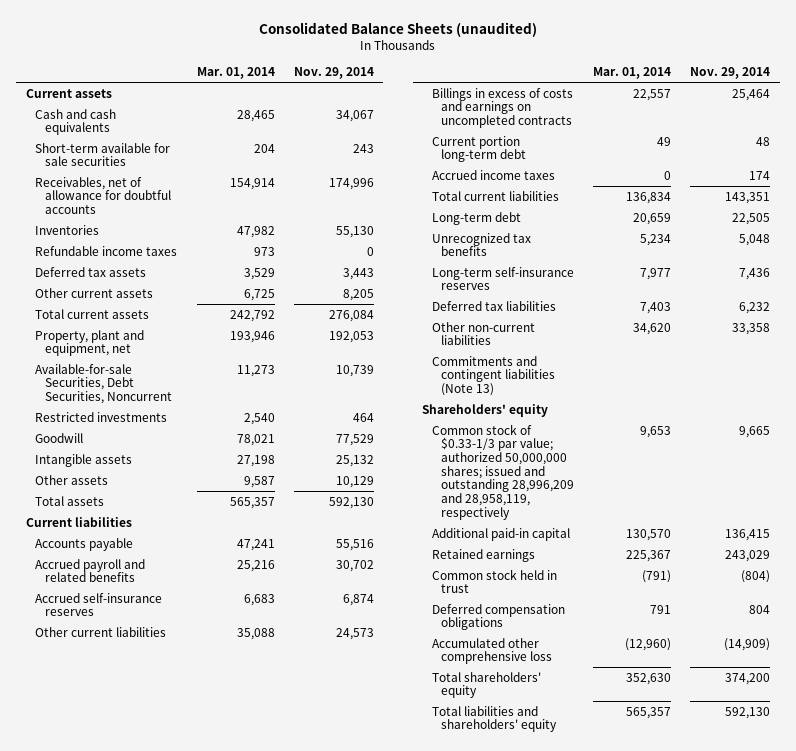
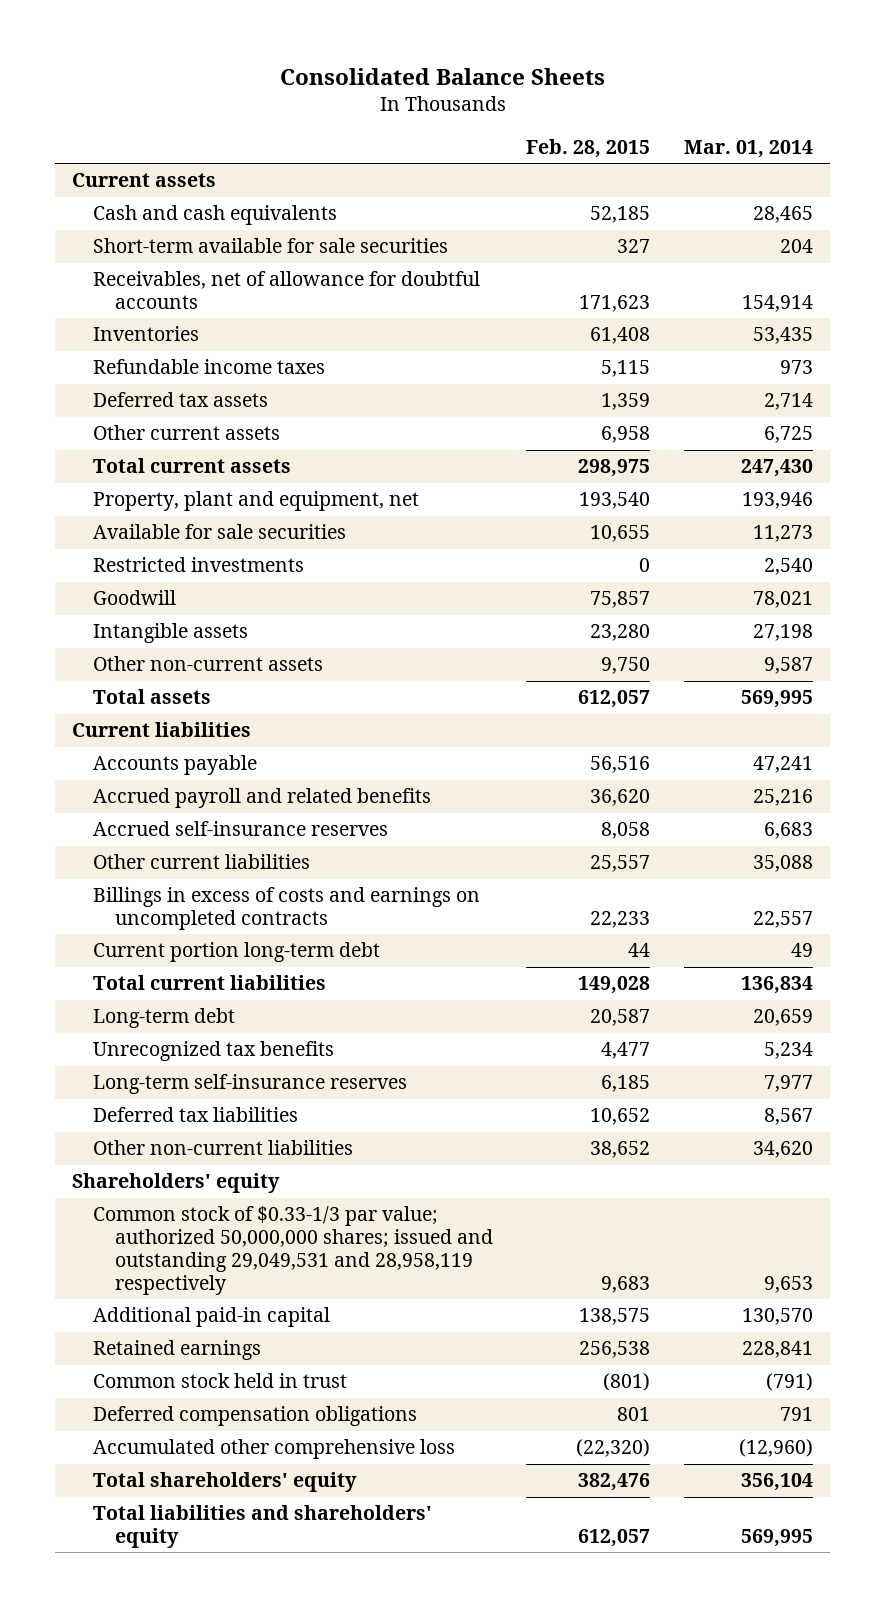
[258,22,537,38] Consolidated Balance Sheets (unaudited) -> [279,68,605,86] Consolidated Balance Sheets
[293,67,374,80] Nov. 29, 2014 -> none
none -> [526,139,651,159] Feb. 28, 2015
[236,225,275,238] 47,982 -> [753,327,814,345] 53,435
[243,267,275,280] 3,529 -> [764,393,814,411] 2,714
[229,309,275,322] 242,792 -> [741,459,814,478] 247,430
[35,363,172,404] Available-for-sale Securities, Debt Securities, Noncurrent -> [93,524,347,540] Available for sale securities
[35,474,109,485] Other assets -> [93,656,324,672] Other non-current assets
[229,496,275,509] 565,357 -> [741,690,814,709] 569,995
[431,169,555,180] Accrued income taxes -> none
[640,301,672,314] 7,403 -> [764,1108,814,1126] 8,567
[431,355,556,396] Commitments and contingent liabilities (Note 13) -> none
[431,423,575,520] Common stock of $0.33-1/3 par value; authorized 50,000,000 shares; issued and outstanding 28,996,209 and 28,958,119, respectively -> [93,1206,493,1295] Common stock of $0.33-1/3 par value; authorized 50,000,000 shares; issued and outstanding 29,049,531 and 28,958,119 respectively
[626,549,672,562] 225,367 -> [742,1341,814,1359] 228,841
[626,672,672,685] 352,630 -> [741,1473,814,1492] 356,104
[626,706,672,719] 565,357 -> [741,1529,814,1548] 569,995

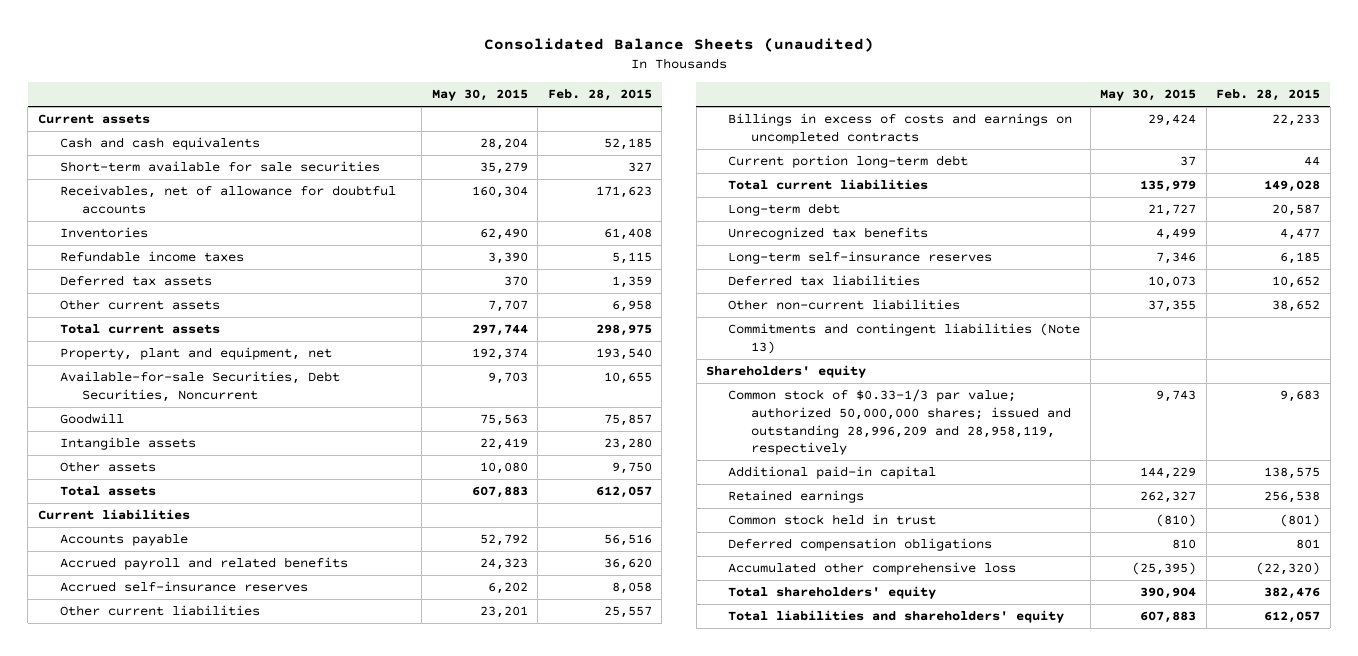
[279,68,605,86] Consolidated Balance Sheets -> [484,38,875,53] Consolidated Balance Sheets (unaudited)
[684,140,814,159] Mar. 01, 2014 -> none
none -> [431,89,528,102] May 30, 2015
[93,557,305,573] Restricted investments -> none
[93,524,347,540] Available for sale securities -> [59,371,340,402] Available-for-sale Securities, Debt Securities, Noncurrent
[93,656,324,672] Other non-current assets -> [59,461,156,473] Other assets
none -> [728,323,1081,354] Commitments and contingent liabilities (Note 13)
[93,1206,493,1295] Common stock of $0.33-1/3 par value; authorized 50,000,000 shares; issued and outstanding 29,049,531 and 28,958,119 respectively -> [728,389,1071,456] Common stock of $0.33-1/3 par value; authorized 50,000,000 shares; issued and outstanding 28,996,209 and 28,958,119, respectively

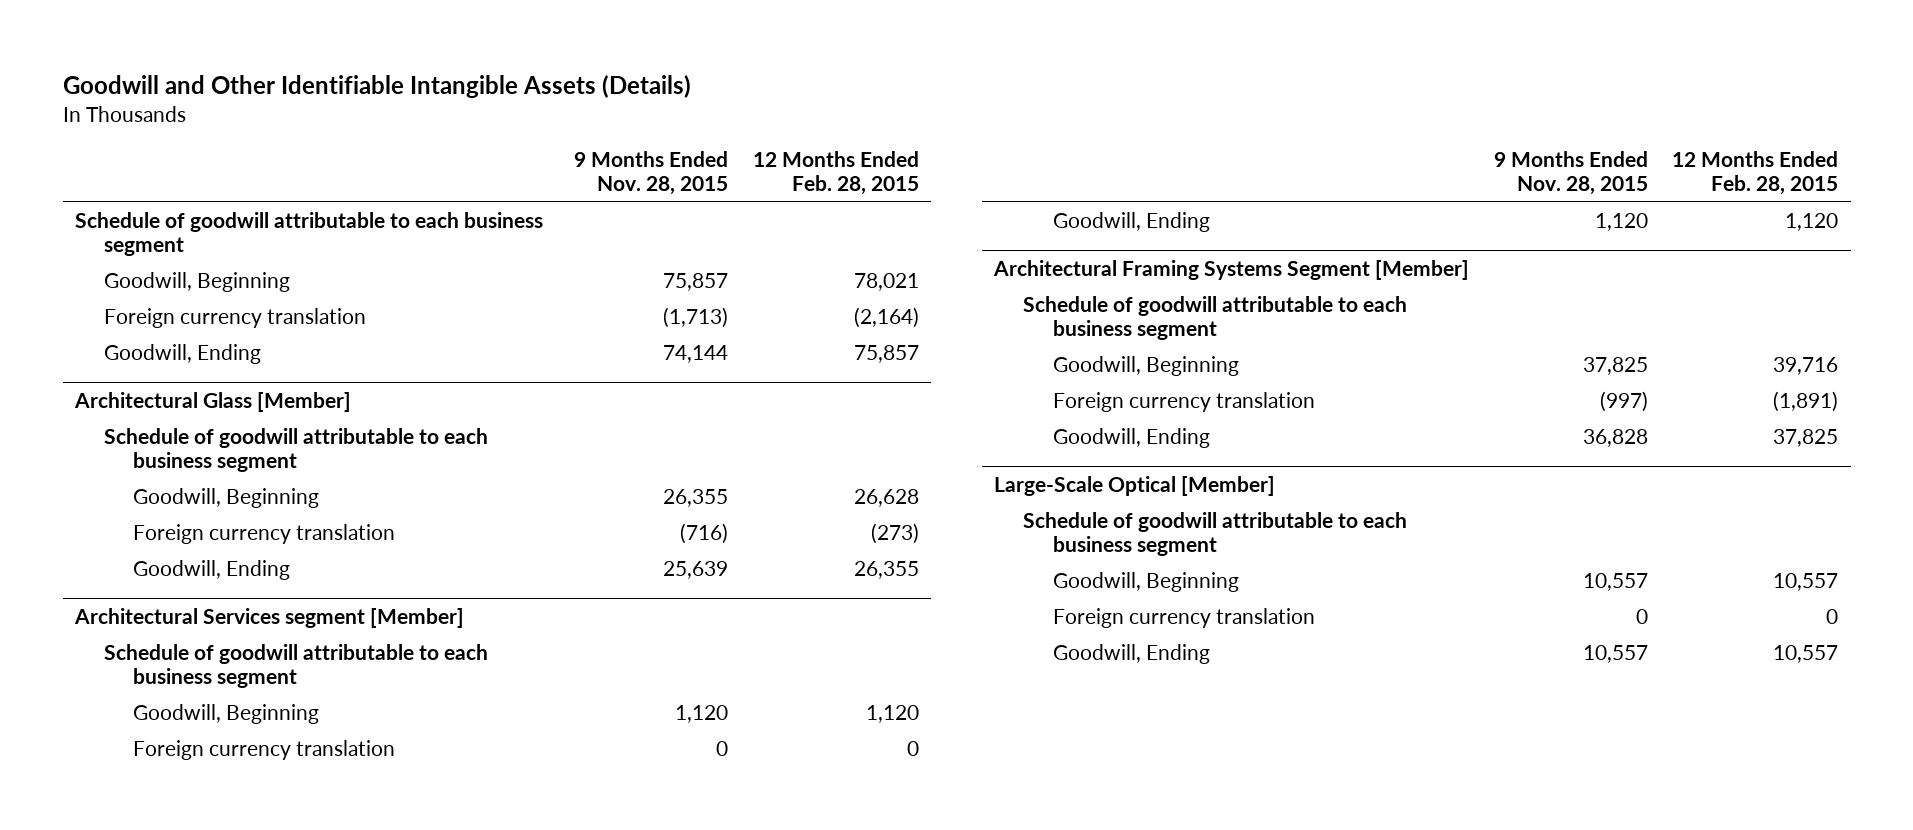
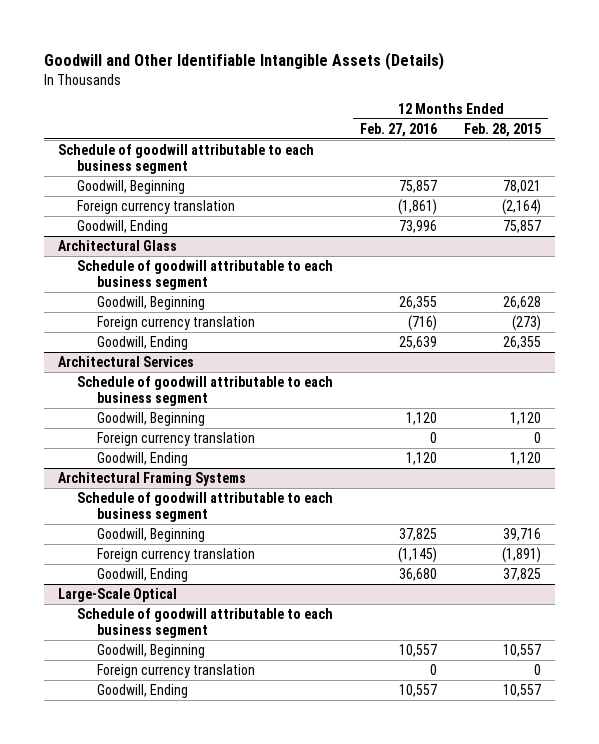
[574,151,729,196] 9 Months Ended Nov. 28, 2015 -> none
none -> [360,122,438,137] Feb. 27, 2016
[73,392,351,413] Architectural Glass [Member] -> [57,239,177,251] Architectural Glass
[73,608,464,629] Architectural Services segment [Member] -> [57,355,194,367] Architectural Services
[993,260,1470,281] Architectural Framing Systems Segment [Member] -> [57,471,246,486] Architectural Framing Systems
[994,476,1276,497] Large-Scale Optical [Member] -> [57,587,177,602] Large-Scale Optical

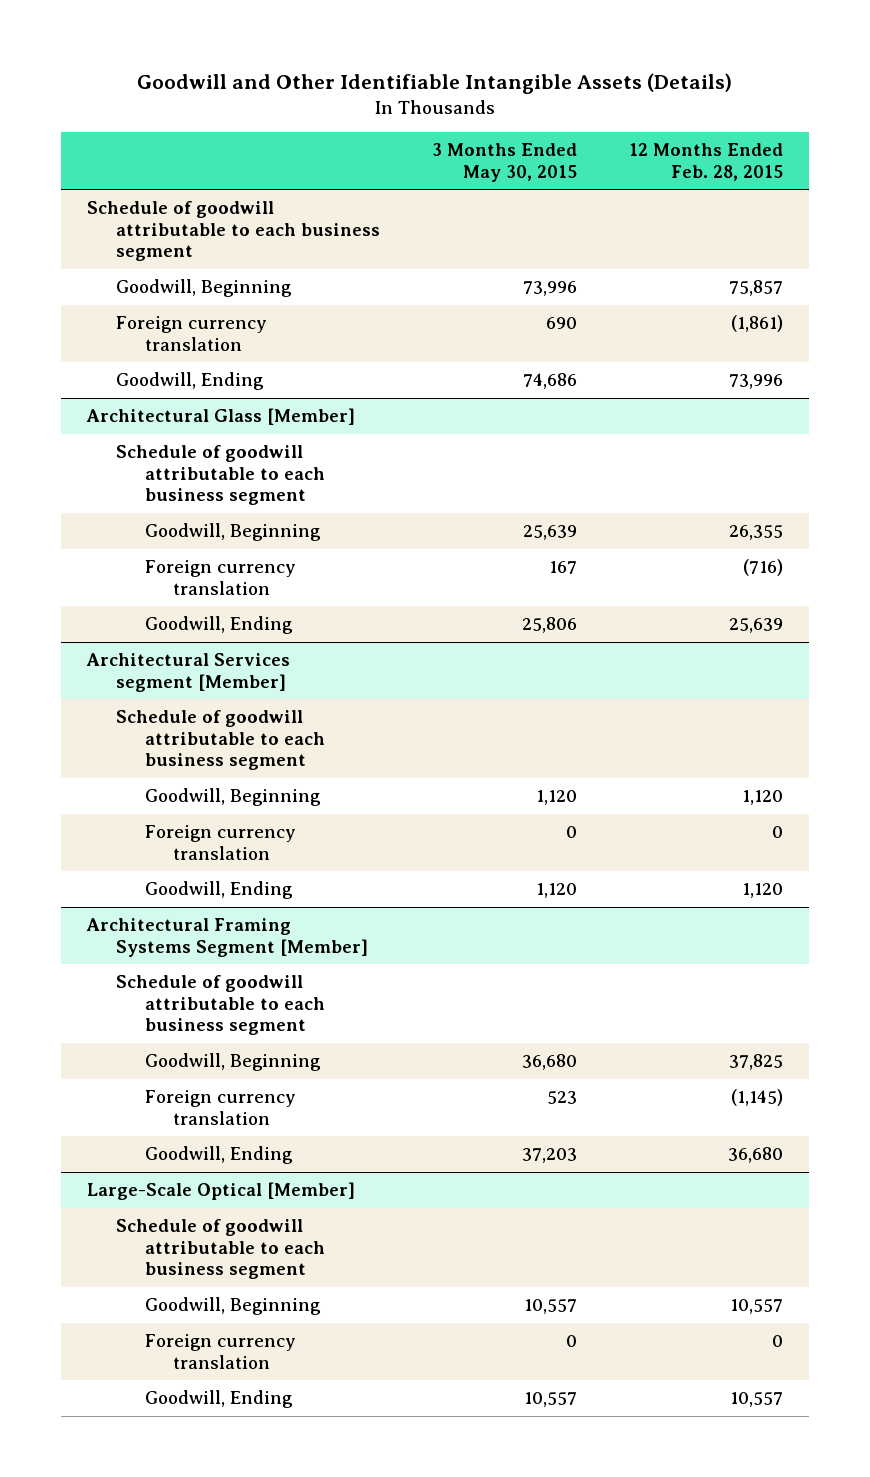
[360,122,438,137] Feb. 27, 2016 -> none
none -> [432,143,578,182] 3 Months Ended May 30, 2015
[503,179,542,193] 78,021 -> [729,280,784,297] 75,857
[502,198,542,215] (2,164) -> [731,315,784,333] (1,861)
[503,219,542,233] 75,857 -> [729,374,784,390] 73,996
[57,239,177,251] Architectural Glass -> [85,408,355,426] Architectural Glass [Member]
[503,295,542,309] 26,628 -> [729,525,784,541] 26,355
[512,314,542,331] (273) -> [743,559,784,577] (716)
[503,335,542,349] 26,355 -> [729,618,784,634] 25,639
[57,355,194,367] Architectural Services -> [85,653,290,692] Architectural Services segment [Member]
[57,471,246,486] Architectural Framing Systems -> [85,918,368,957] Architectural Framing Systems Segment [Member]
[503,527,542,541] 39,716 -> [729,1054,784,1071] 37,825
[502,546,542,563] (1,891) -> [731,1089,784,1107] (1,145)
[503,567,542,581] 37,825 -> [728,1147,784,1164] 36,680
[57,587,177,602] Large-Scale Optical -> [86,1182,355,1201] Large-Scale Optical [Member]

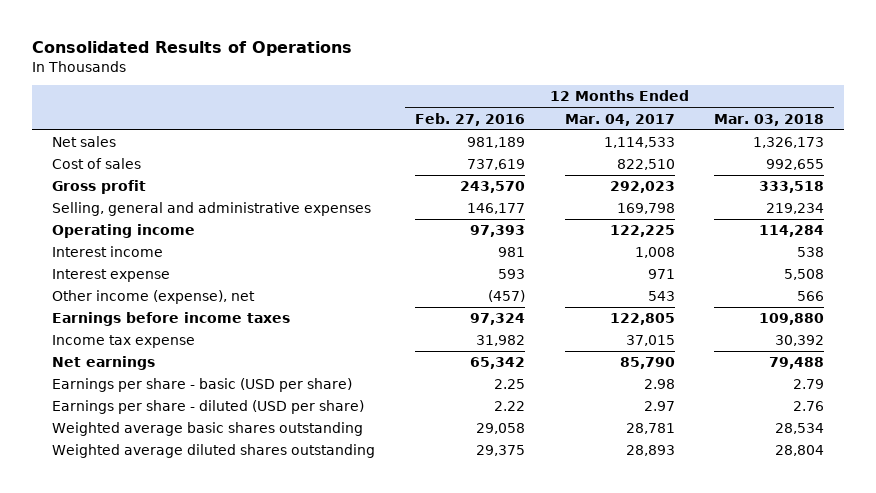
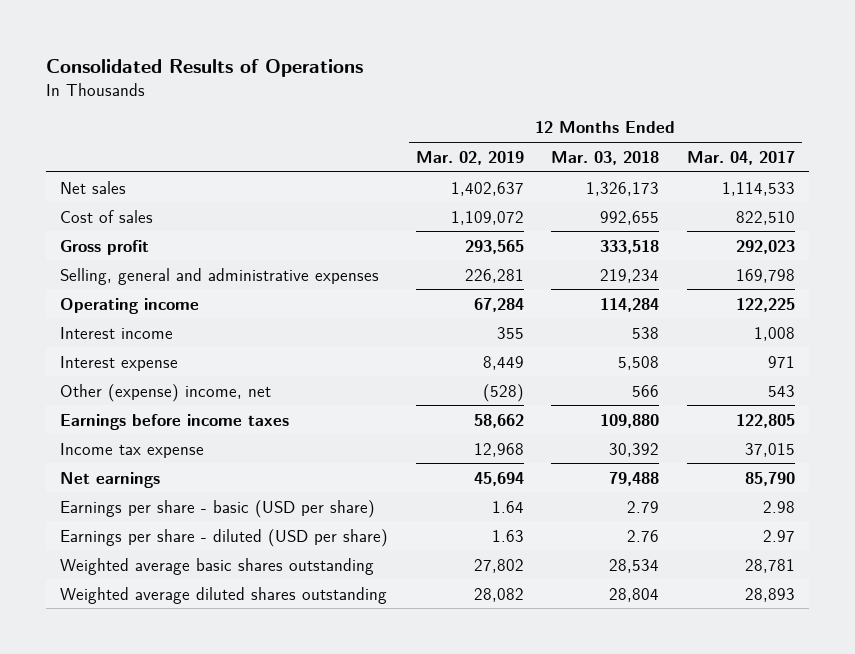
[414,112,525,126] Feb. 27, 2016 -> none
none -> [415,150,524,165] Mar. 02, 2019
[52,290,256,305] Other income (expense), net -> [60,383,272,402] Other (expense) income, net

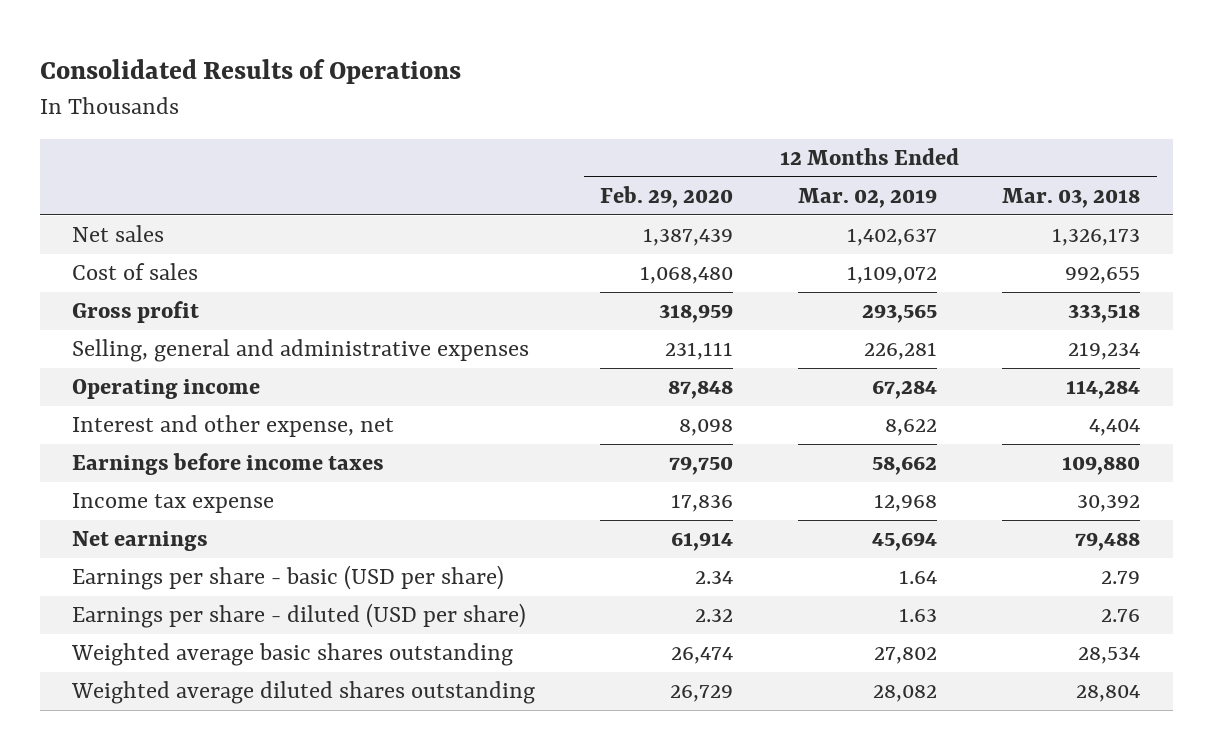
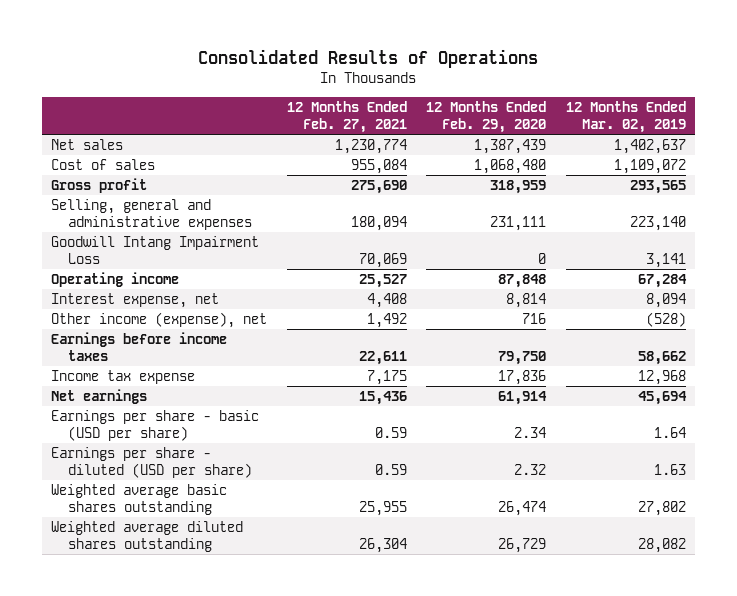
[1002,187,1141,208] Mar. 03, 2018 -> none
none -> [286,100,407,133] 12 Months Ended Feb. 27, 2021
[864,342,938,361] 226,281 -> [629,215,686,231] 223,140
none -> [51,236,260,264] Goodwill Intang Impairment Loss
[72,415,395,438] Interest and other expense, net -> [51,293,220,309] Interest expense, net
[679,419,734,437] 8,098 -> [506,293,547,309] 8,814
[885,419,938,437] 8,622 -> [645,293,686,309] 8,094
none -> [51,312,268,329] Other income (expense), net

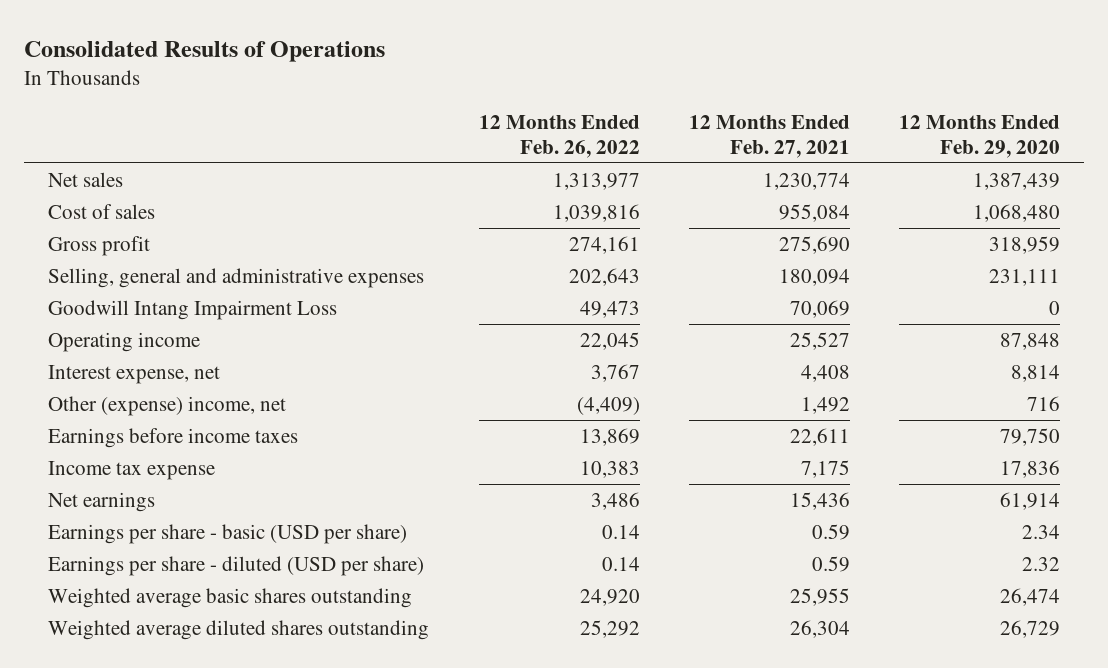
[565,100,686,133] 12 Months Ended Mar. 02, 2019 -> none
none -> [478,114,640,158] 12 Months Ended Feb. 26, 2022
[51,312,268,329] Other income (expense), net -> [48,395,287,416] Other (expense) income, net

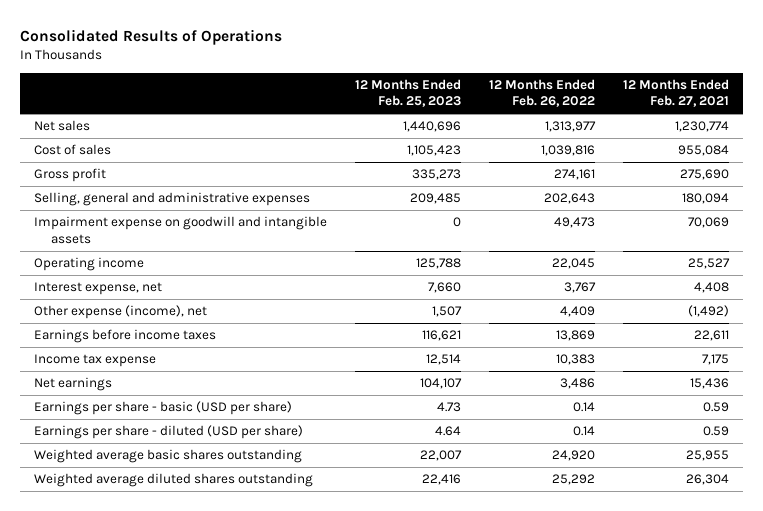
[898,114,1060,158] 12 Months Ended Feb. 29, 2020 -> none
none -> [355,78,462,108] 12 Months Ended Feb. 25, 2023
[48,299,338,320] Goodwill Intang Impairment Loss -> [34,216,328,244] Impairment expense on goodwill and intangible assets
[48,395,287,416] Other (expense) income, net -> [34,305,208,320] Other expense (income), net
[576,396,640,415] (4,409) -> [559,306,595,318] 4,409
[800,396,850,414] 1,492 -> [687,305,729,318] (1,492)

